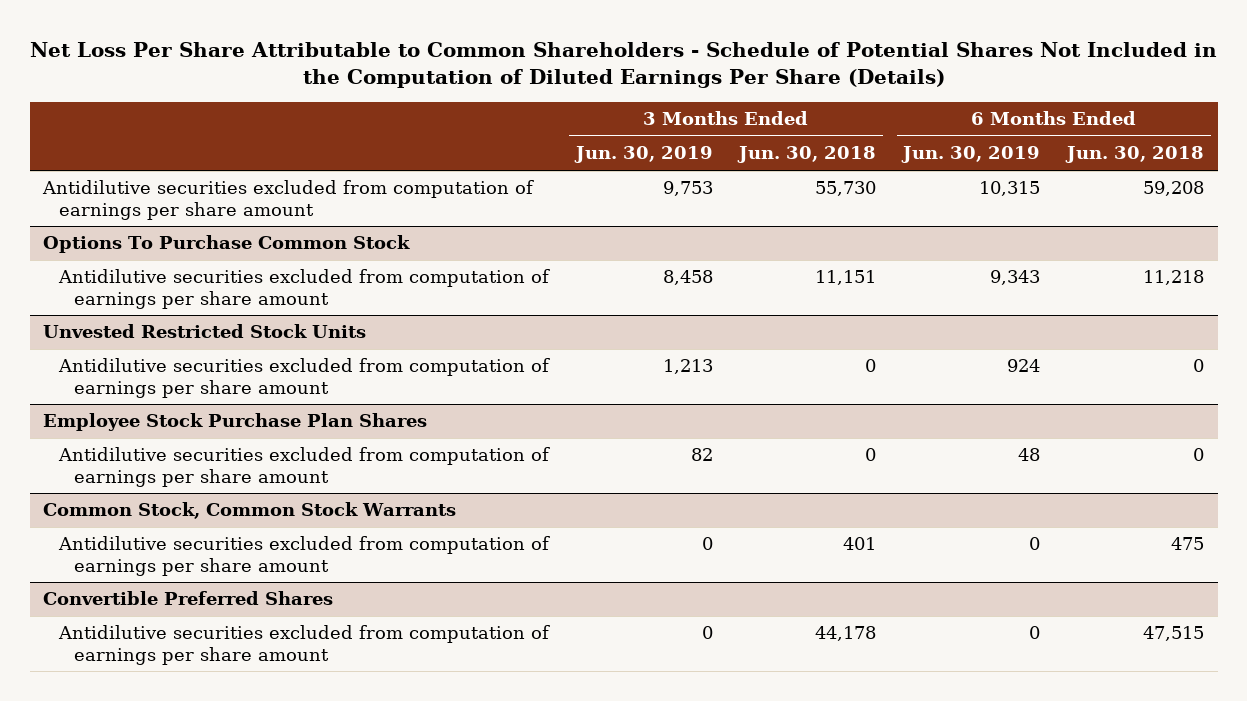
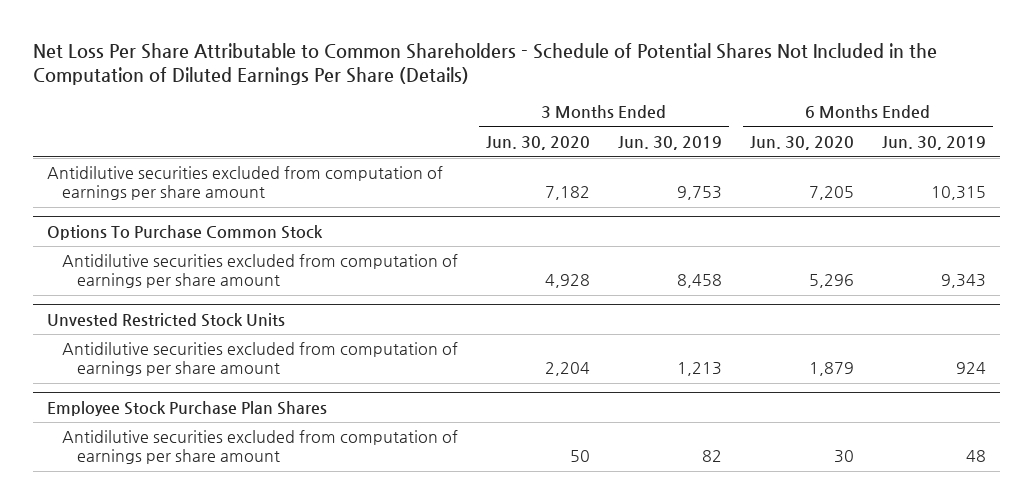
[737,146,877,164] Jun. 30, 2018 -> none
[1065,146,1205,164] Jun. 30, 2018 -> none
none -> [486,136,591,151] Jun. 30, 2020
none -> [750,136,855,151] Jun. 30, 2020
[43,502,457,520] Common Stock, Common Stock Warrants -> none
[57,536,550,576] Antidilutive securities excluded from computation of earnings per share amount -> none
[43,591,334,606] Convertible Preferred Shares -> none
[57,625,550,665] Antidilutive securities excluded from computation of earnings per share amount -> none

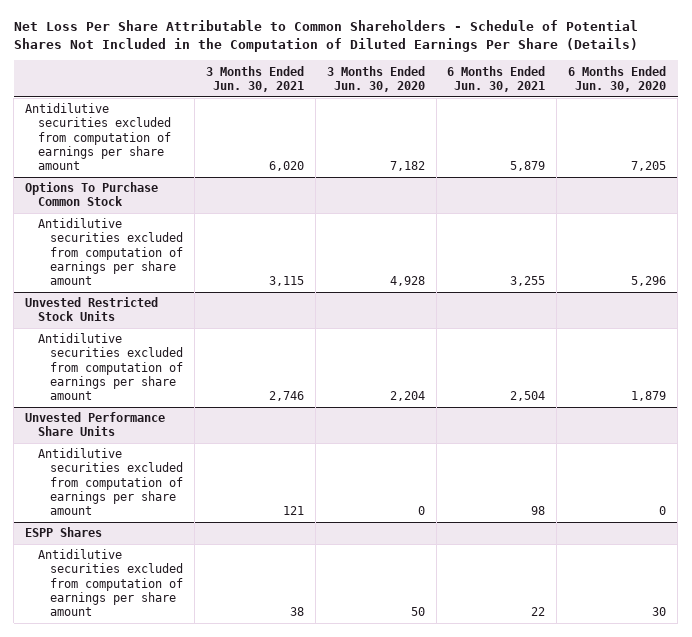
[618,136,723,151] Jun. 30, 2019 -> none
[882,136,987,151] Jun. 30, 2019 -> none
none -> [205,65,304,92] 3 Months Ended Jun. 30, 2021
none -> [447,65,546,92] 6 Months Ended Jun. 30, 2021
none -> [25,412,166,437] Unvested Performance Share Units
none -> [37,448,183,516] Antidilutive securities excluded from computation of earnings per share amount
[47,400,328,416] Employee Stock Purchase Plan Shares -> [25,527,103,538] ESPP Shares

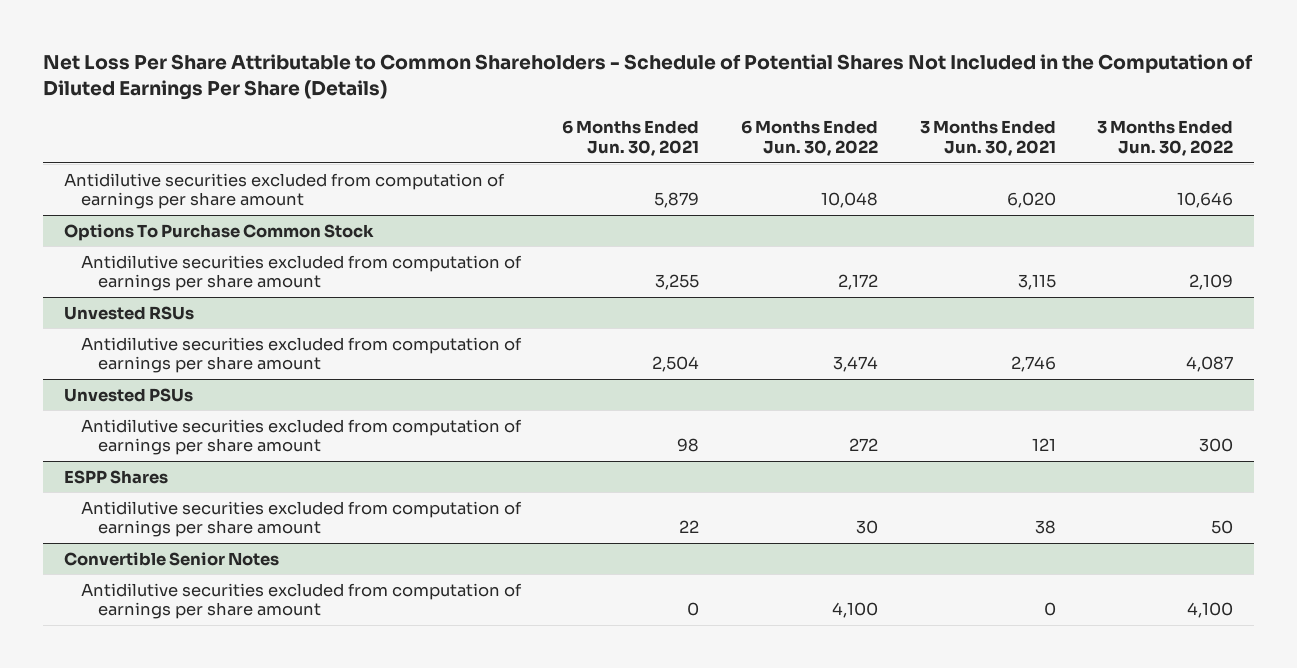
[326,65,425,92] 3 Months Ended Jun. 30, 2020 -> none
[568,65,667,92] 6 Months Ended Jun. 30, 2020 -> none
none -> [741,120,879,156] 6 Months Ended Jun. 30, 2022
none -> [1097,120,1234,156] 3 Months Ended Jun. 30, 2022
[25,297,159,322] Unvested Restricted Stock Units -> [64,305,195,320] Unvested RSUs
[25,412,166,437] Unvested Performance Share Units -> [64,387,194,402] Unvested PSUs
none -> [64,551,280,566] Convertible Senior Notes
none -> [80,582,522,620] Antidilutive securities excluded from computation of earnings per share amount

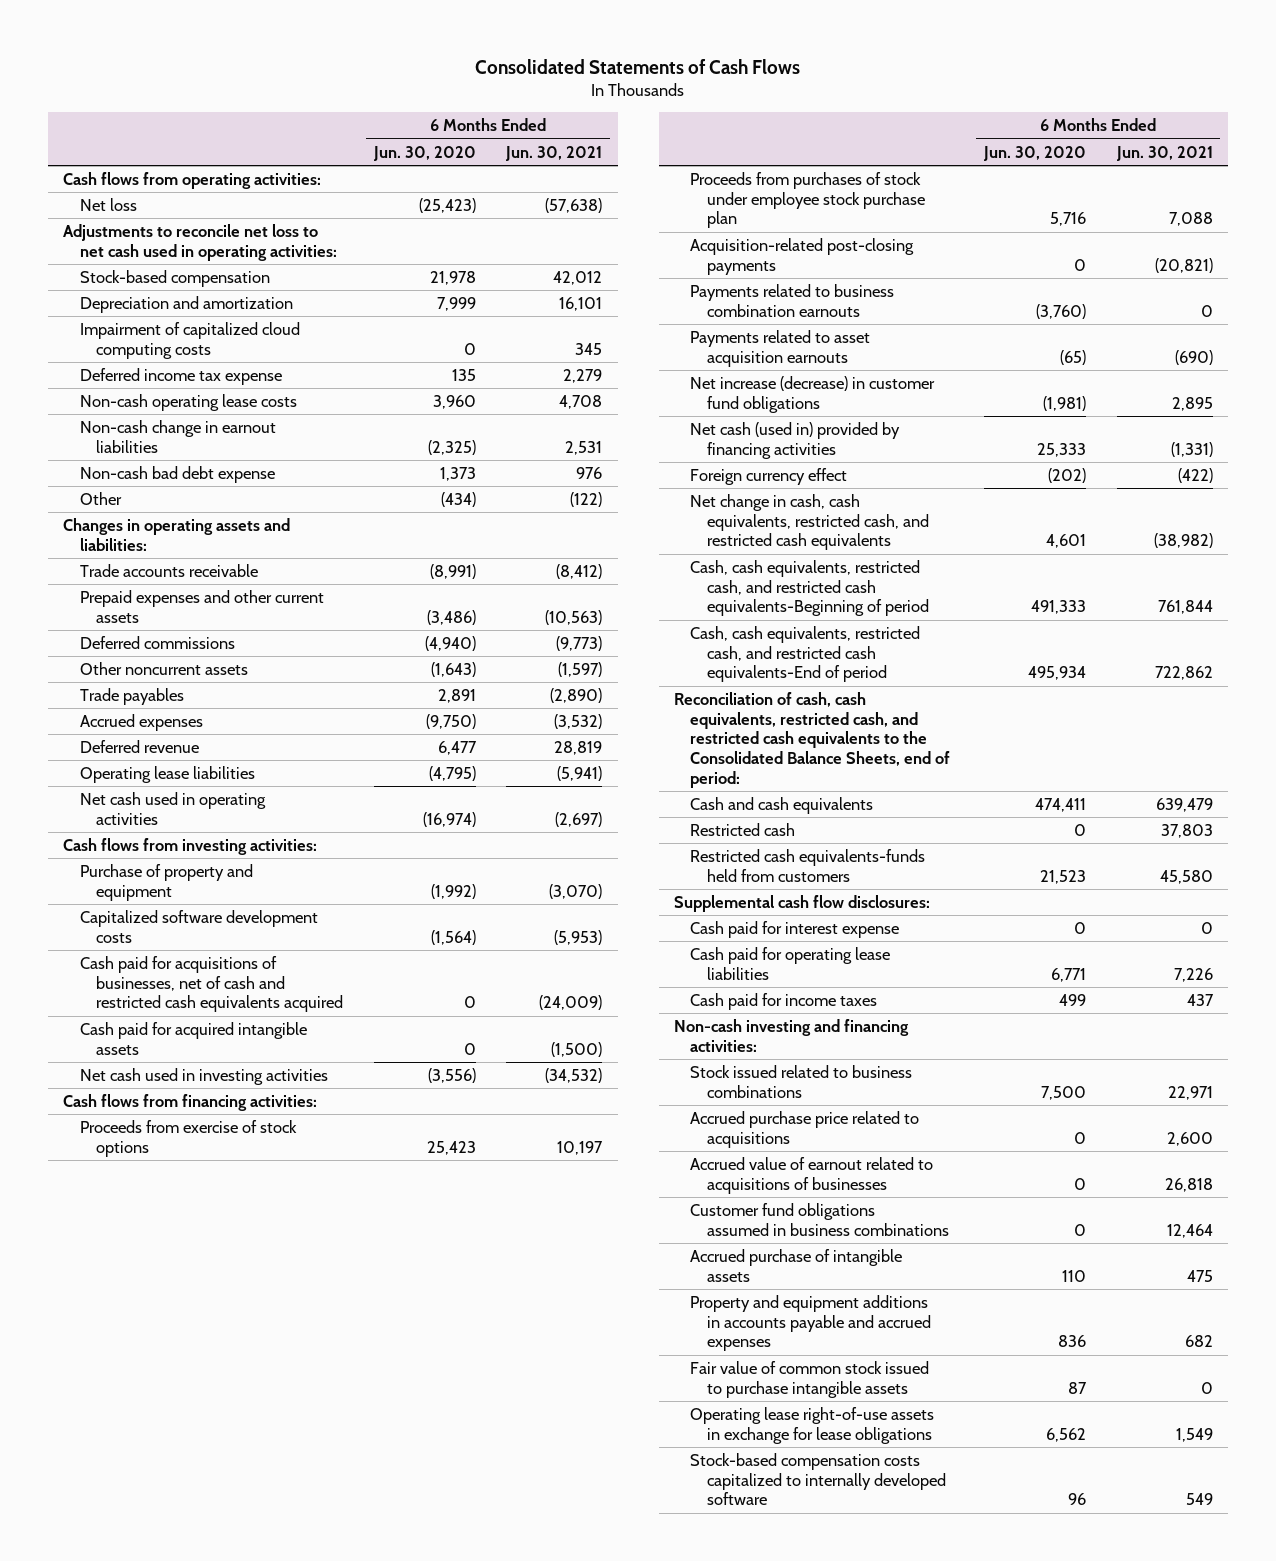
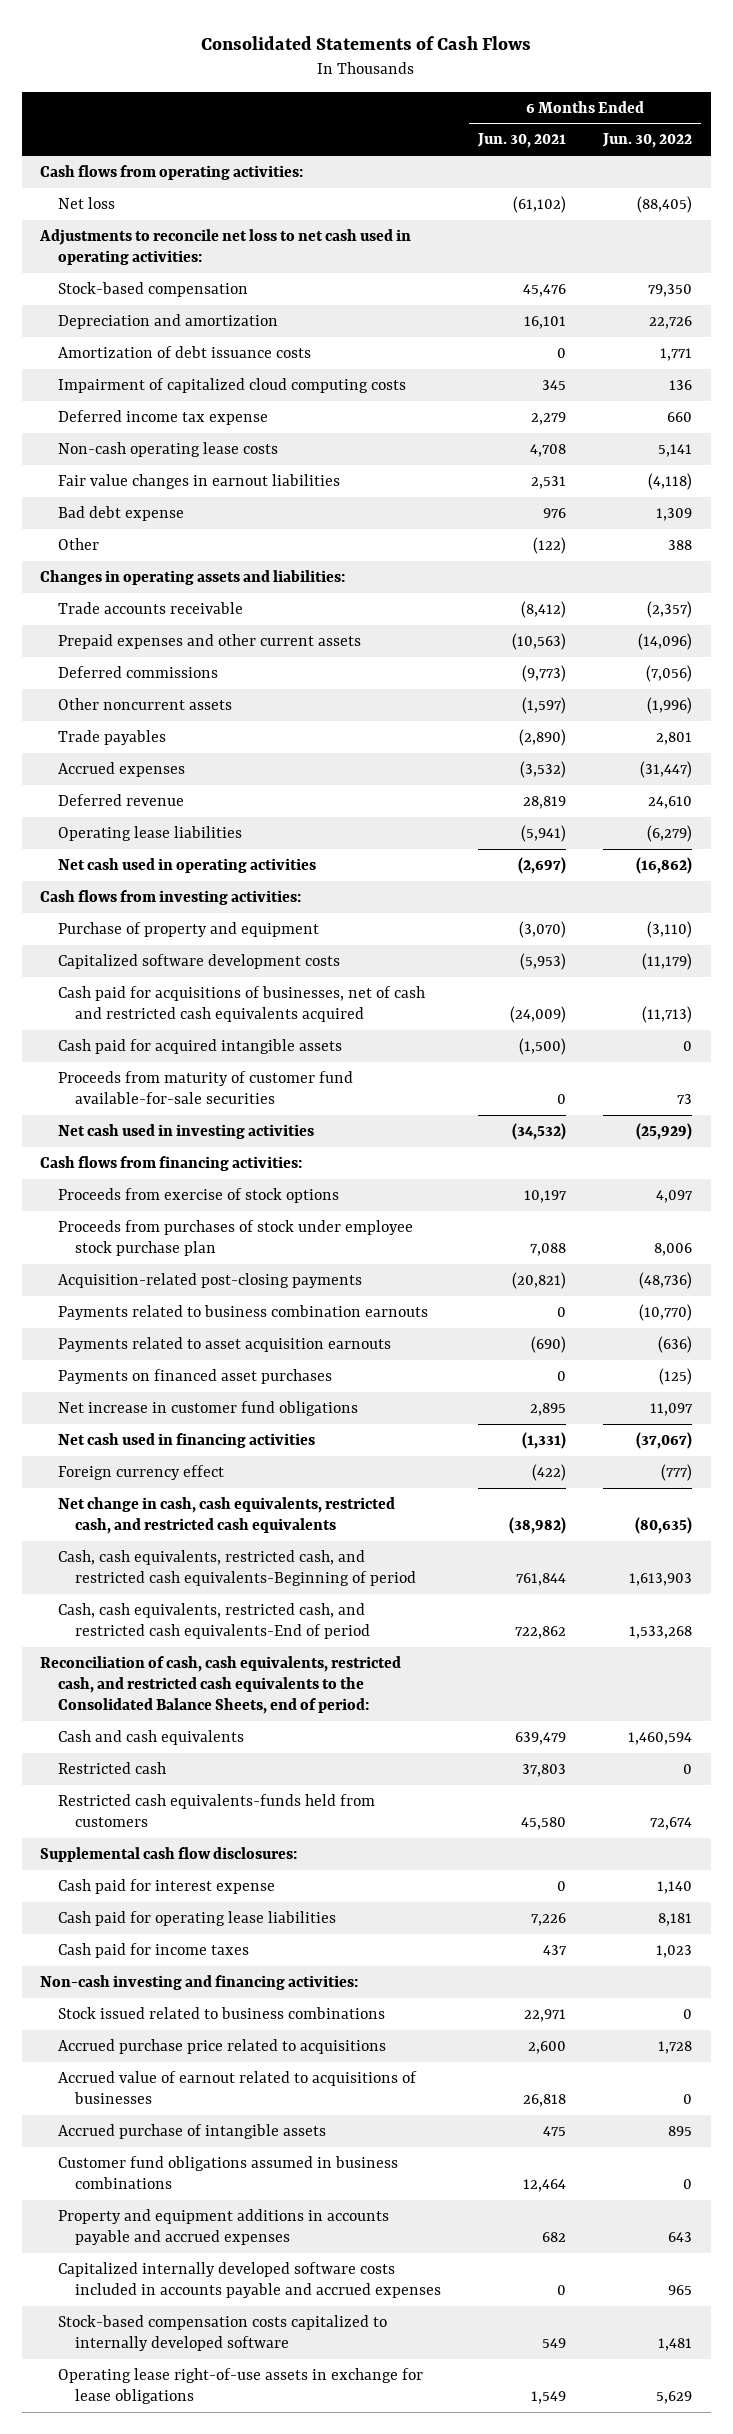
[372,145,476,161] Jun. 30, 2020 -> none
none -> [602,133,693,149] Jun. 30, 2022
[545,197,603,213] (57,638) -> [513,195,567,213] (61,102)
[553,270,603,285] 42,012 -> [523,283,567,297] 45,476
none -> [57,345,311,358] Amortization of debt issuance costs
[79,419,276,453] Non-cash change in earnout liabilities -> [57,473,340,489] Fair value changes in earnout liabilities
[79,465,275,483] Non-cash bad debt expense -> [57,505,184,521] Bad debt expense
none -> [57,1070,353,1105] Proceeds from maturity of customer fund available-for-sale securities
none -> [57,1368,332,1384] Payments on financed asset purchases
[690,375,936,413] Net increase (decrease) in customer fund obligations -> [57,1400,358,1416] Net increase in customer fund obligations
[690,421,901,459] Net cash (used in) provided by financing activities -> [57,1432,315,1448] Net cash used in financing activities
[690,1202,949,1236] Customer fund obligations assumed in business combinations -> [57,2155,398,2190] Customer fund obligations assumed in business combinations
[690,1360,930,1398] Fair value of common stock issued to purchase intangible assets -> none
none -> [57,2261,442,2299] Capitalized internally developed software costs included in accounts payable and accrued expenses
[690,1406,935,1444] Operating lease right-of-use assets in exchange for lease obligations -> [57,2367,423,2405] Operating lease right-of-use assets in exchange for lease obligations

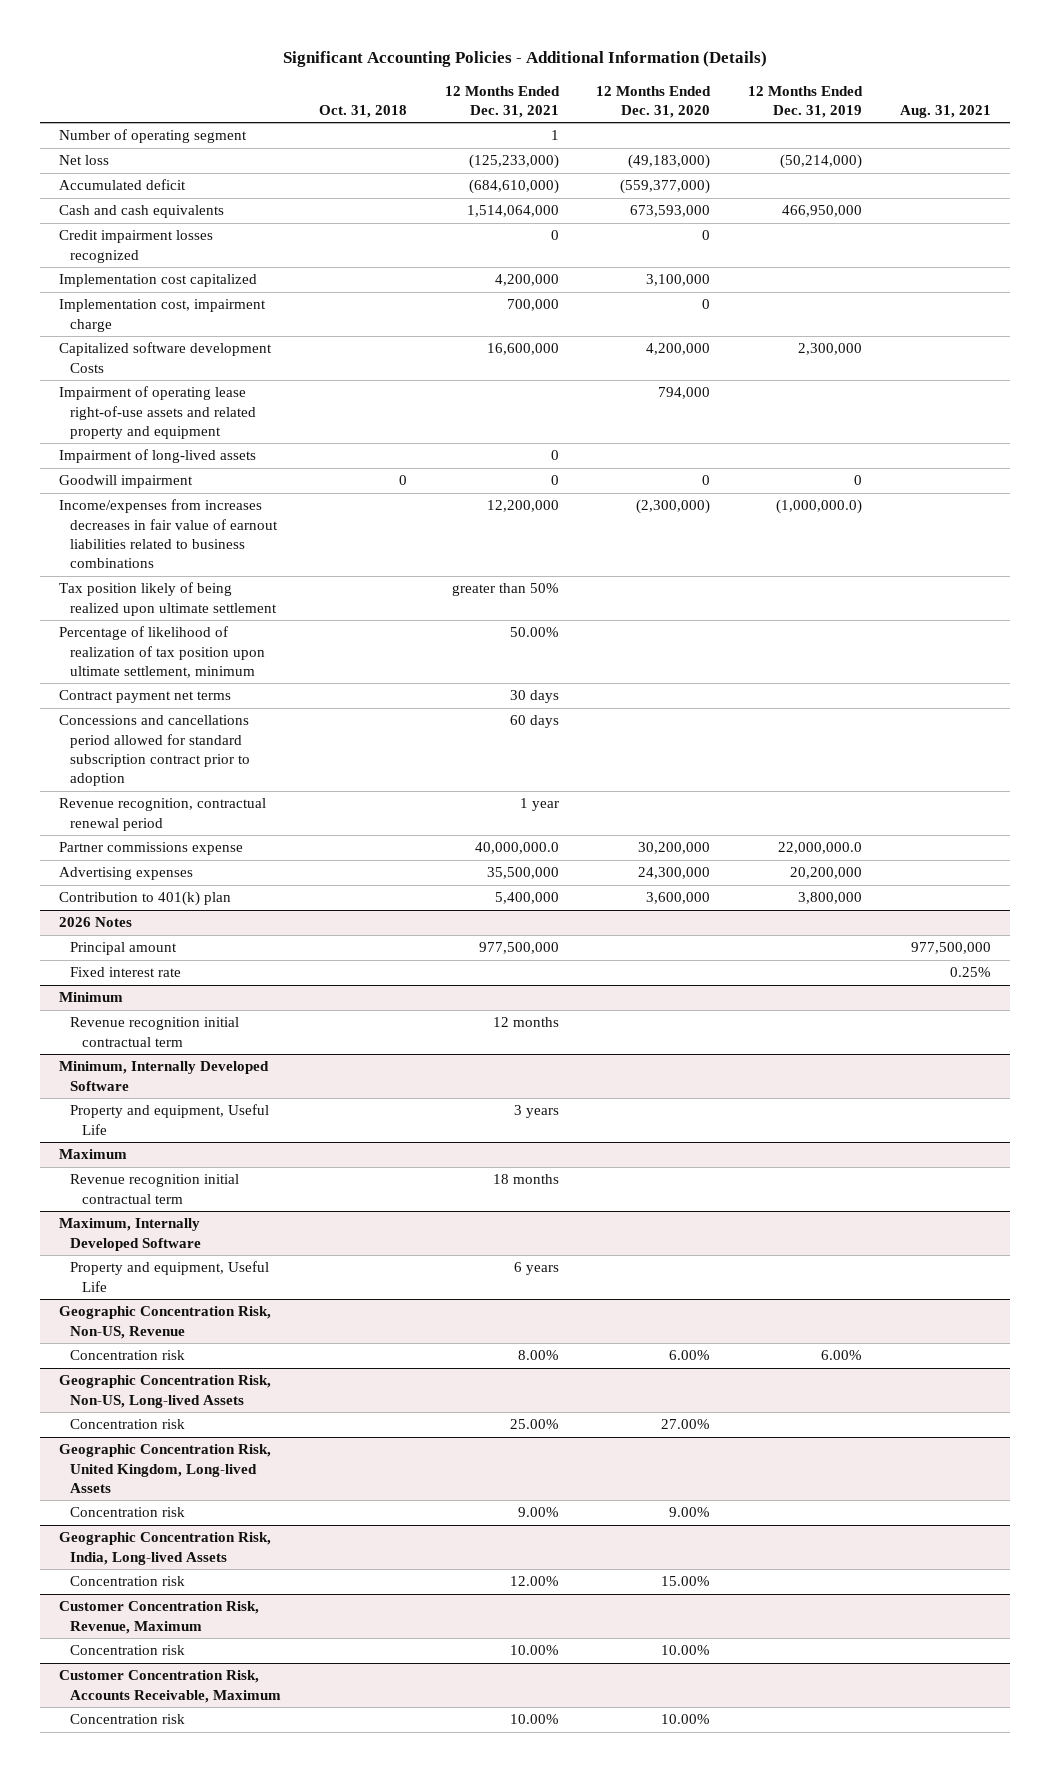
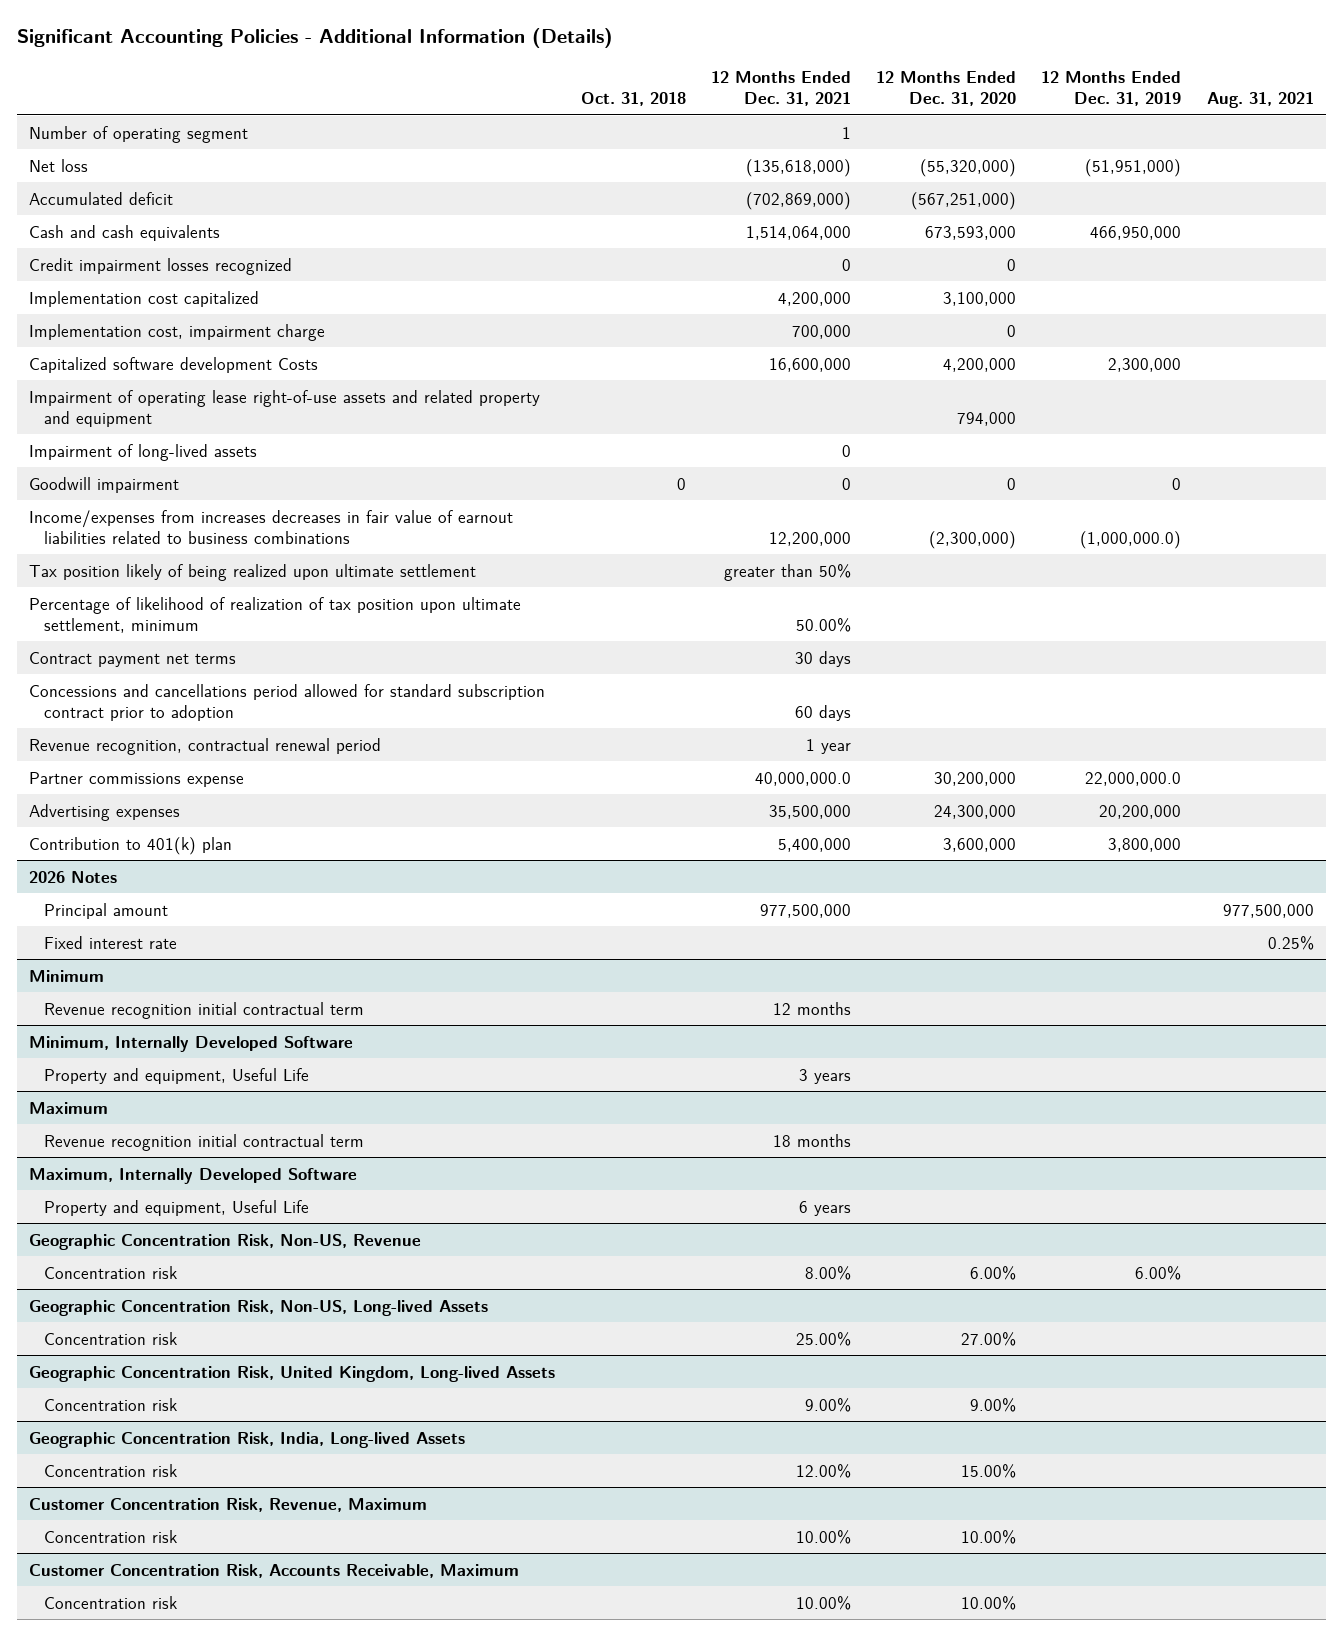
[468,154,559,170] (125,233,000) -> [745,158,851,177] (135,618,000)
[628,154,711,170] (49,183,000) -> [920,158,1017,177] (55,320,000)
[780,154,863,170] (50,214,000) -> [1085,158,1182,177] (51,951,000)
[468,179,559,195] (684,610,000) -> [745,191,851,210] (702,869,000)
[620,179,711,195] (559,377,000) -> [911,191,1017,210] (567,251,000)

